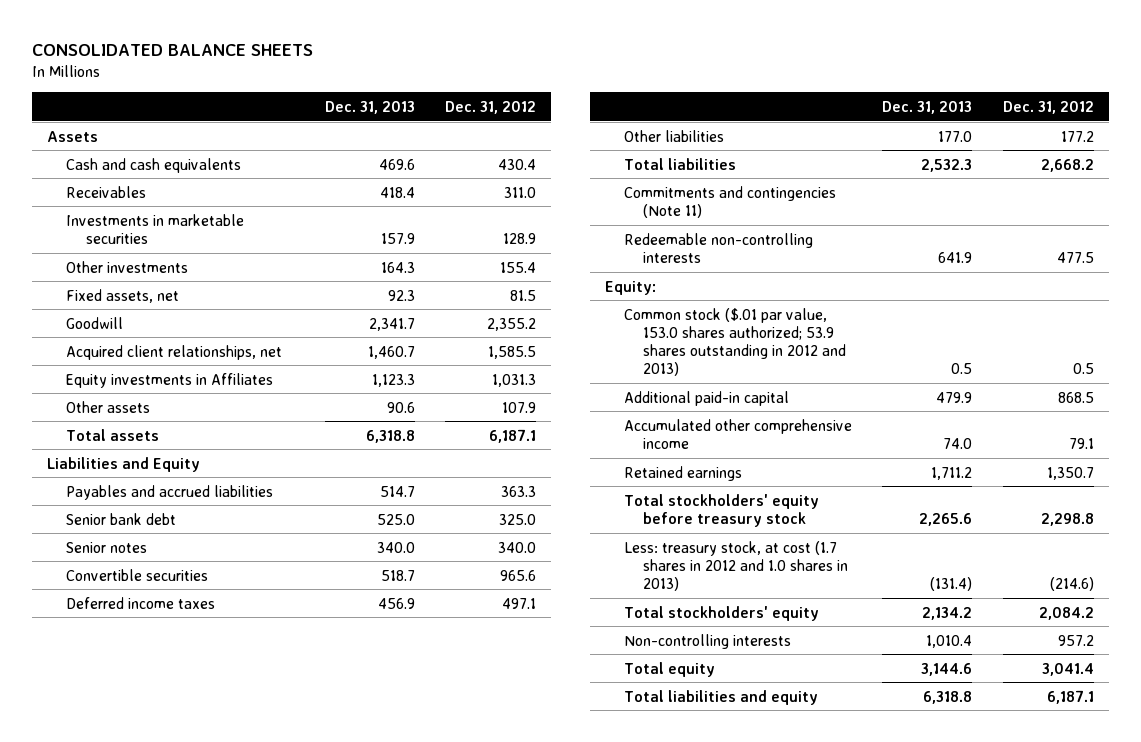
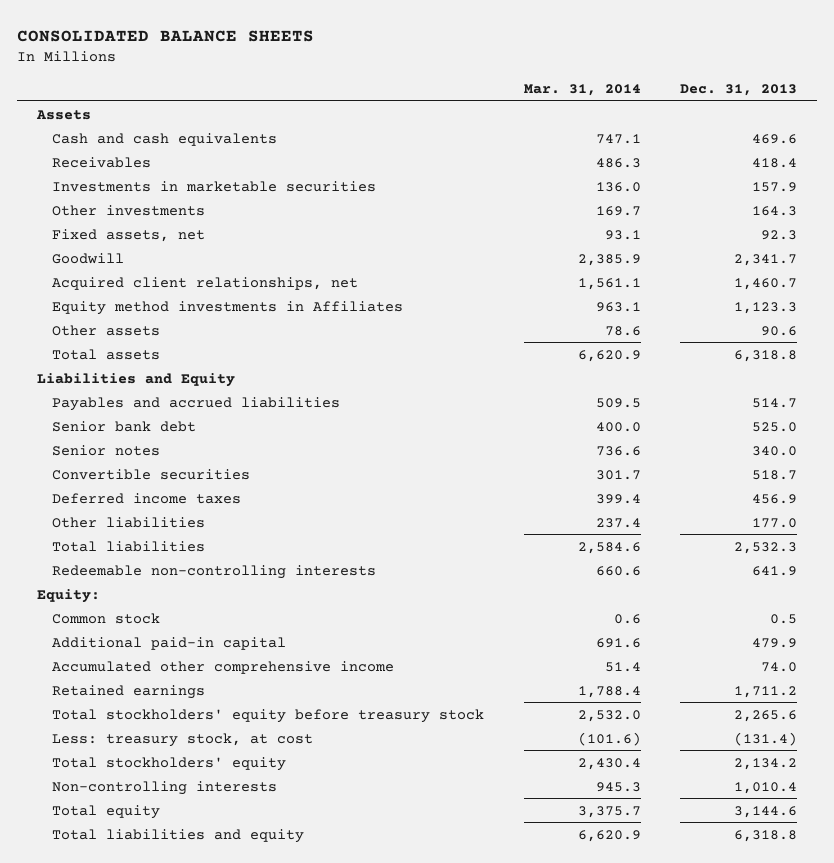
[444,100,536,114] Dec. 31, 2012 -> none
none -> [523,83,641,96] Mar. 31, 2014
[66,372,274,388] Equity investments in Affiliates -> [52,300,404,315] Equity method investments in Affiliates
[624,185,837,218] Commitments and contingencies (Note 11) -> none
[624,307,847,376] Common stock ($.01 par value, 153.0 shares authorized; 53.9 shares outstanding in 2012 and 2013) -> [52,612,161,624] Common stock
[624,540,849,591] Less: treasury stock, at cost (1.7 shares in 2012 and 1.0 shares in 2013) -> [52,732,314,747] Less: treasury stock, at cost

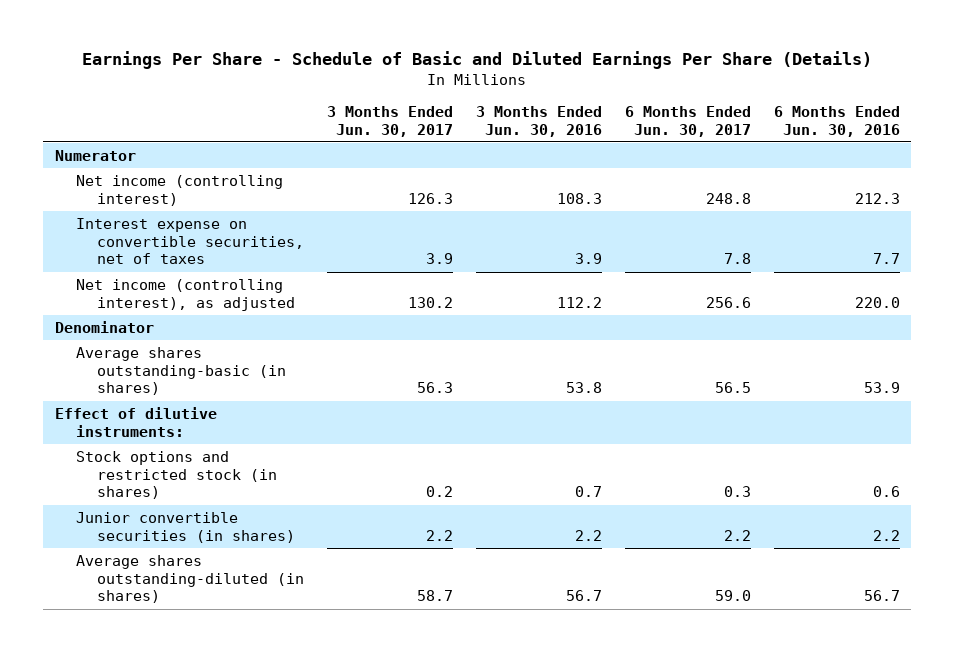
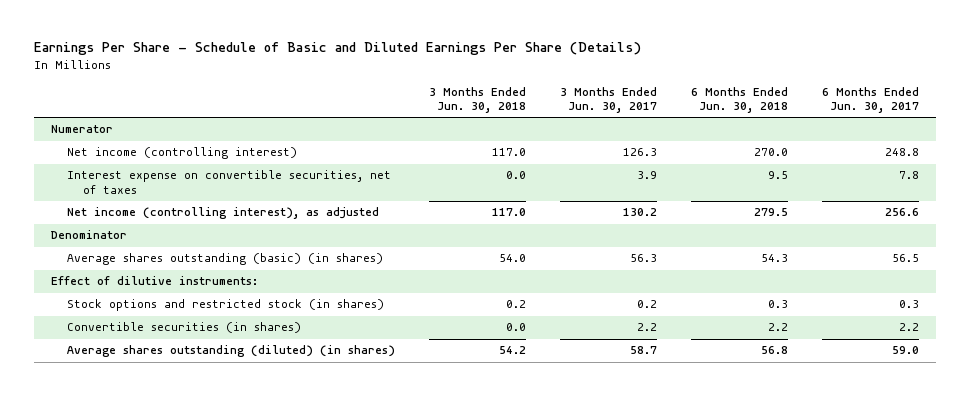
[475,105,602,137] 3 Months Ended Jun. 30, 2016 -> none
[773,105,900,137] 6 Months Ended Jun. 30, 2016 -> none
none -> [428,86,526,114] 3 Months Ended Jun. 30, 2018
none -> [690,86,788,114] 6 Months Ended Jun. 30, 2018
[75,346,286,396] Average shares outstanding-basic (in shares) -> [66,253,383,266] Average shares outstanding (basic) (in shares)
[75,511,295,543] Junior convertible securities (in shares) -> [66,322,301,334] Convertible securities (in shares)
[75,554,304,604] Average shares outstanding-diluted (in shares) -> [66,345,395,358] Average shares outstanding (diluted) (in shares)

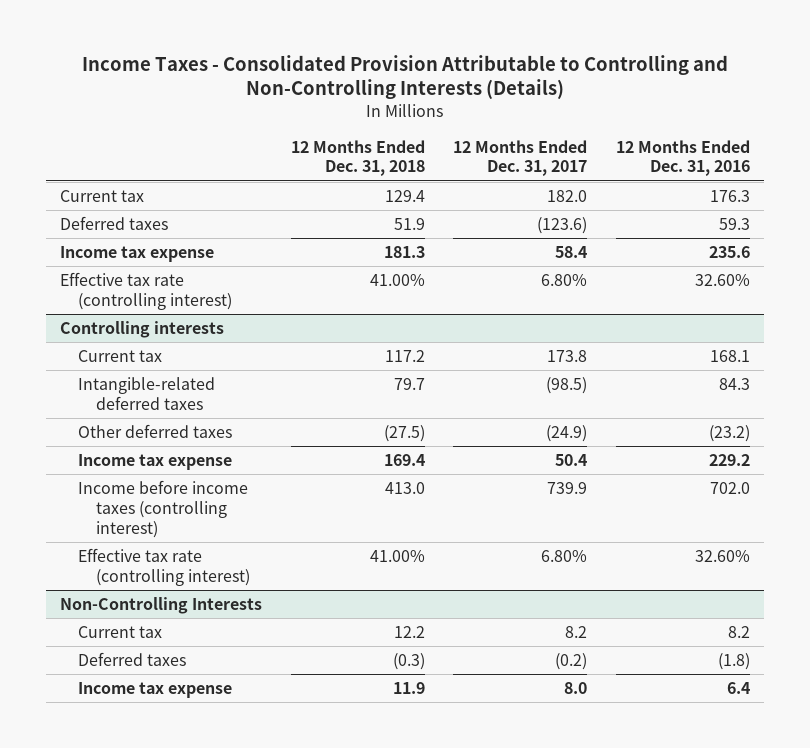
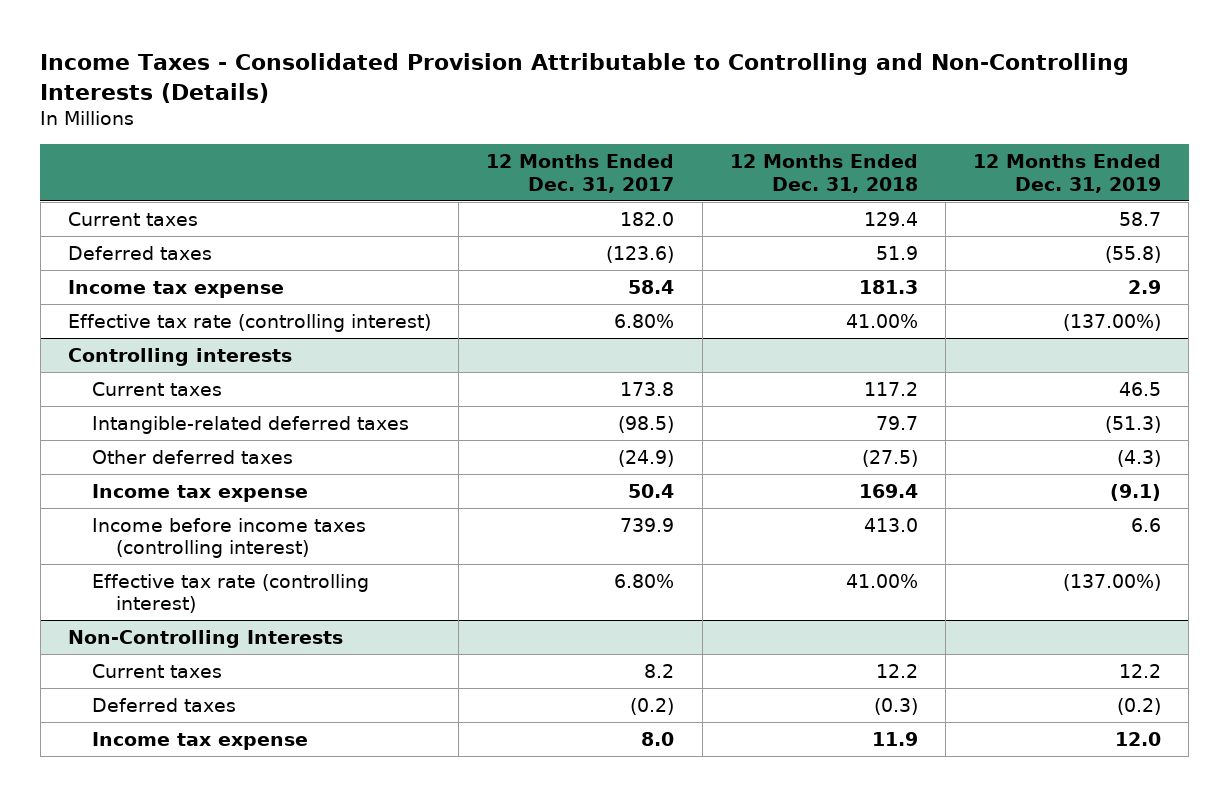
[615,139,750,177] 12 Months Ended Dec. 31, 2016 -> none
none -> [973,154,1162,193] 12 Months Ended Dec. 31, 2019
[60,189,145,202] Current tax -> [67,211,198,226] Current taxes
[78,349,163,362] Current tax -> [92,381,223,396] Current taxes
[78,625,163,638] Current tax -> [92,663,223,678] Current taxes

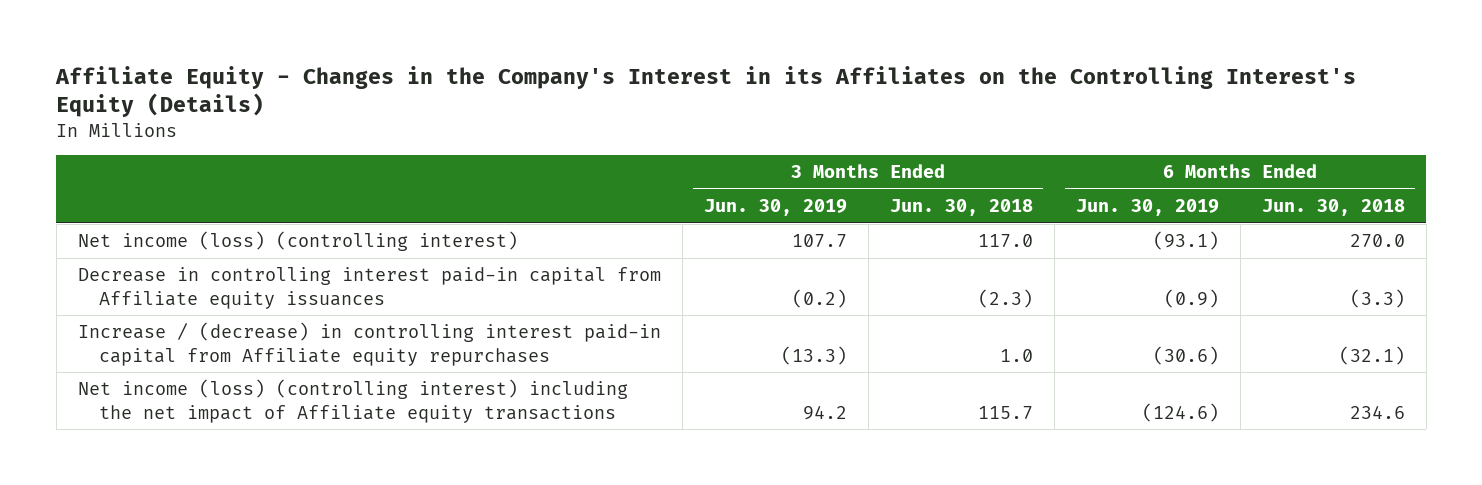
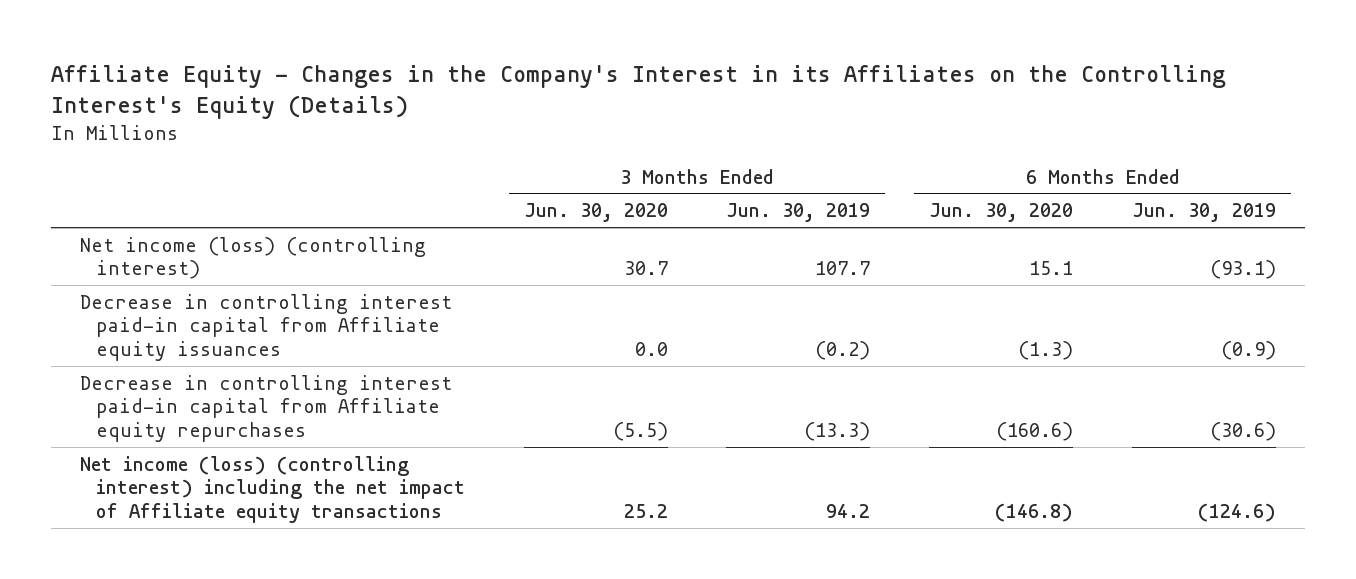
[889,199,1033,217] Jun. 30, 2018 -> none
[1261,199,1405,217] Jun. 30, 2018 -> none
none -> [523,203,668,223] Jun. 30, 2020
none -> [929,203,1074,223] Jun. 30, 2020
[77,322,661,366] Increase / (decrease) in controlling interest paid-in capital from Affiliate equity repurchases -> [80,374,453,442] Decrease in controlling interest paid-in capital from Affiliate equity repurchases

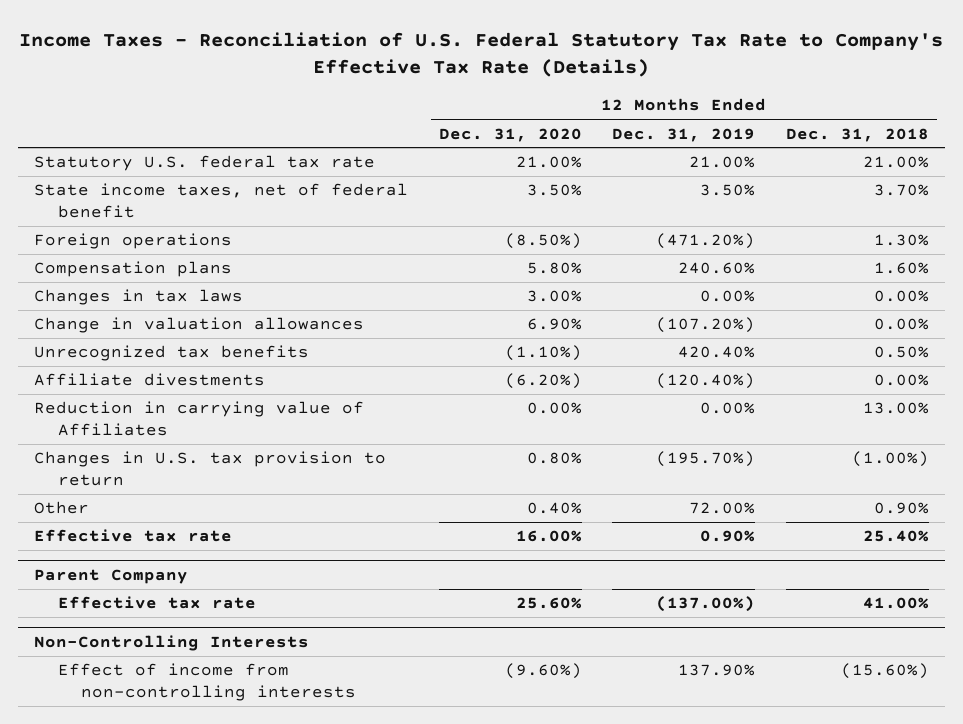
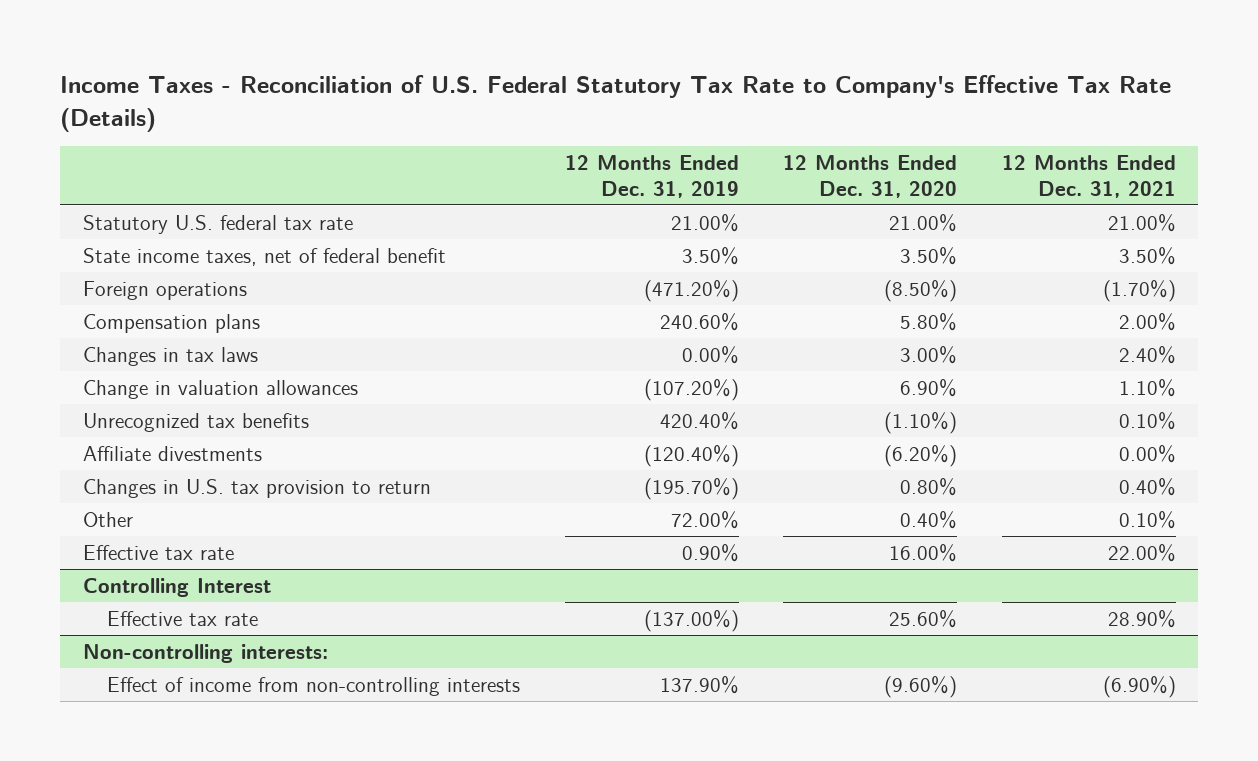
[786,127,930,142] Dec. 31, 2018 -> none
none -> [1001,155,1176,198] 12 Months Ended Dec. 31, 2021
[33,401,364,436] Reduction in carrying value of Affiliates -> none
[33,569,188,585] Parent Company -> [82,577,271,597] Controlling Interest
[33,635,309,652] Non-Controlling Interests -> [82,643,328,663] Non-controlling interests:

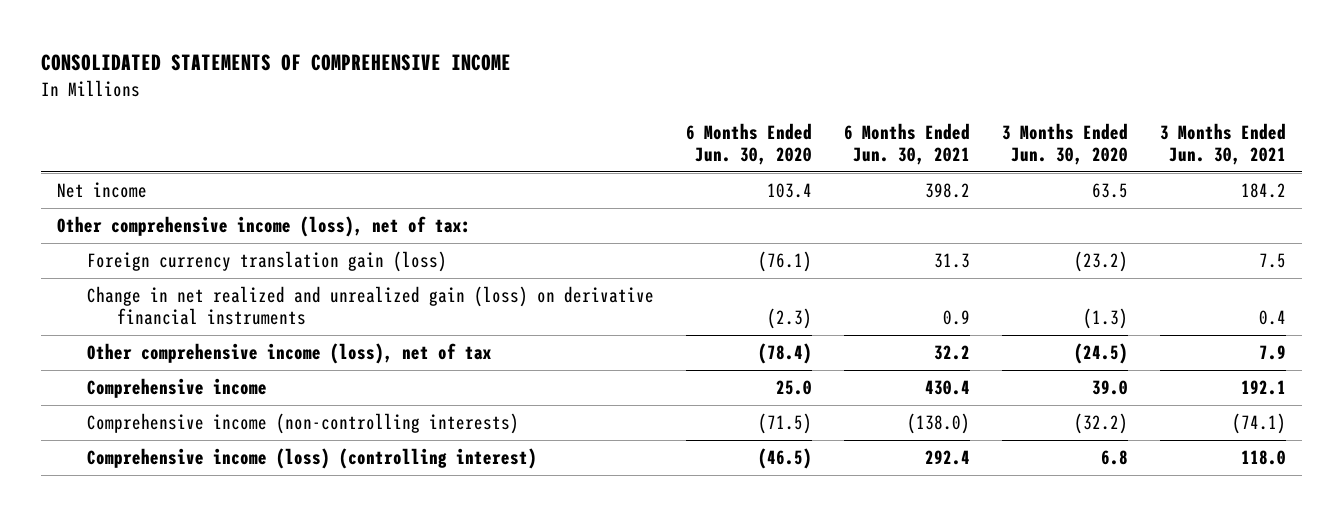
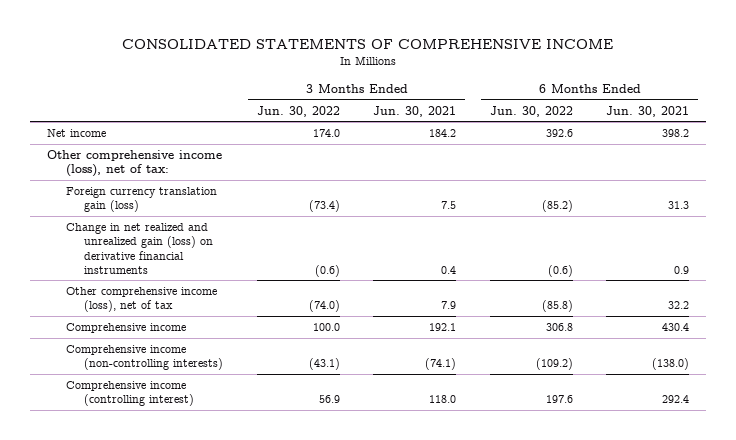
[685,123,812,166] 6 Months Ended Jun. 30, 2020 -> none
[1001,123,1128,166] 3 Months Ended Jun. 30, 2020 -> none
none -> [256,105,340,117] Jun. 30, 2022
none -> [489,105,573,117] Jun. 30, 2022
[86,448,537,470] Comprehensive income (loss) (controlling interest) -> [65,381,195,407] Comprehensive income (controlling interest)

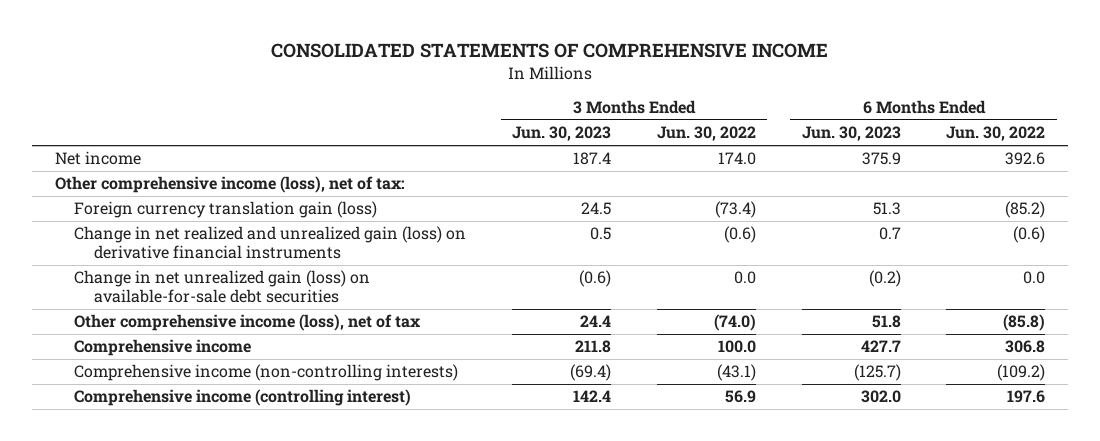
[373,105,457,117] Jun. 30, 2021 -> none
[606,105,690,117] Jun. 30, 2021 -> none
none -> [511,126,611,142] Jun. 30, 2023
none -> [801,126,901,142] Jun. 30, 2023
none -> [74,270,371,304] Change in net unrealized gain (loss) on available-for-sale debt securities

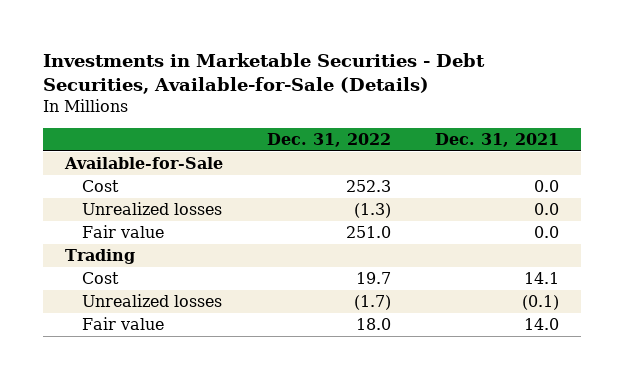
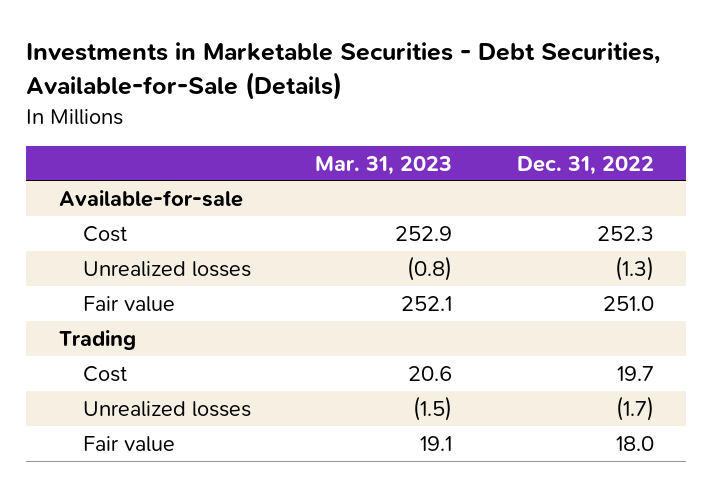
[435,132,560,147] Dec. 31, 2021 -> none
none -> [315,155,453,175] Mar. 31, 2023
[63,157,223,170] Available-for-Sale -> [58,189,243,207] Available-for-sale

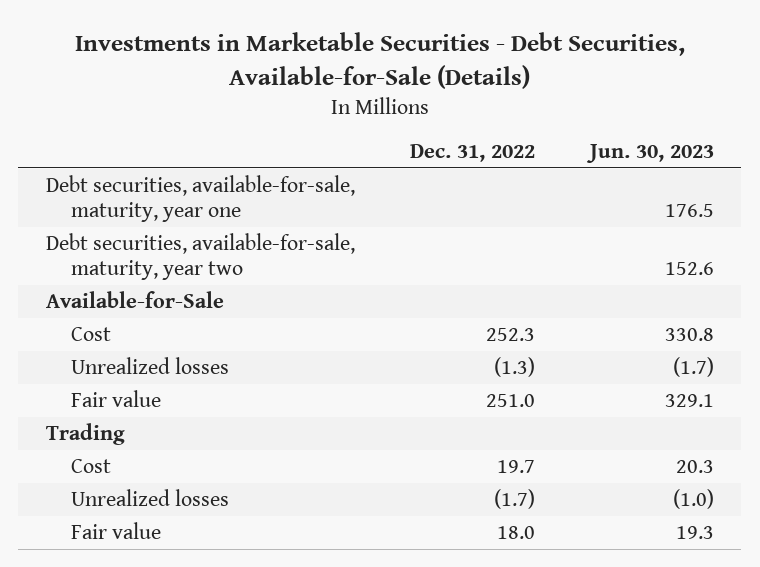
[315,155,453,175] Mar. 31, 2023 -> none
none -> [585,144,714,164] Jun. 30, 2023
none -> [45,175,355,223] Debt securities, available-for-sale, maturity, year one
none -> [45,233,355,281] Debt securities, available-for-sale, maturity, year two
[58,189,243,207] Available-for-sale -> [45,291,224,309] Available-for-Sale

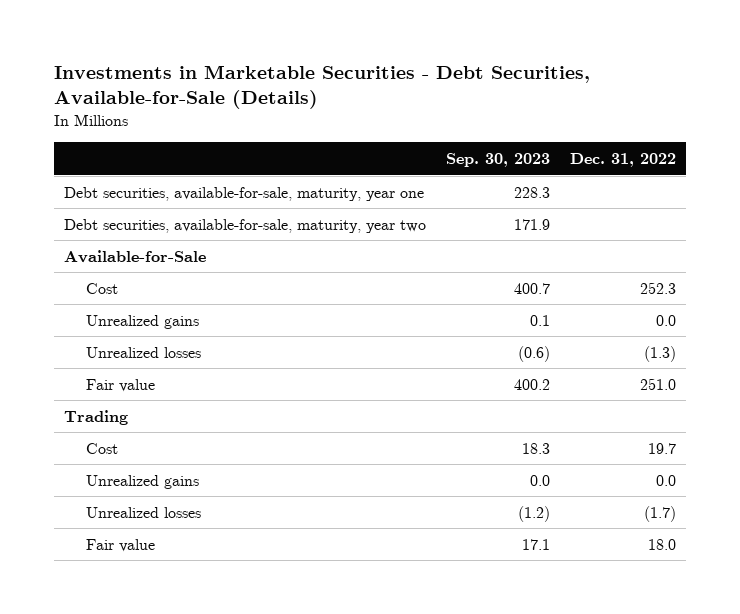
[585,144,714,164] Jun. 30, 2023 -> none
none -> [446,153,551,168] Sep. 30, 2023
none -> [86,314,200,329] Unrealized gains
none -> [86,474,200,489] Unrealized gains

